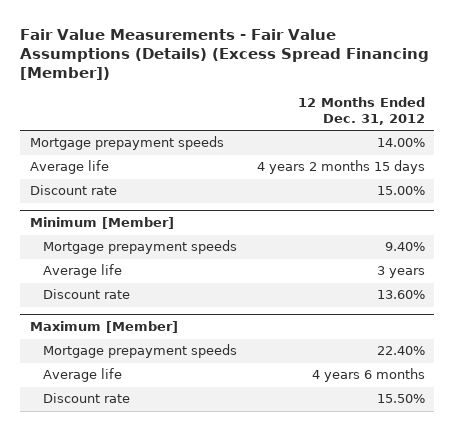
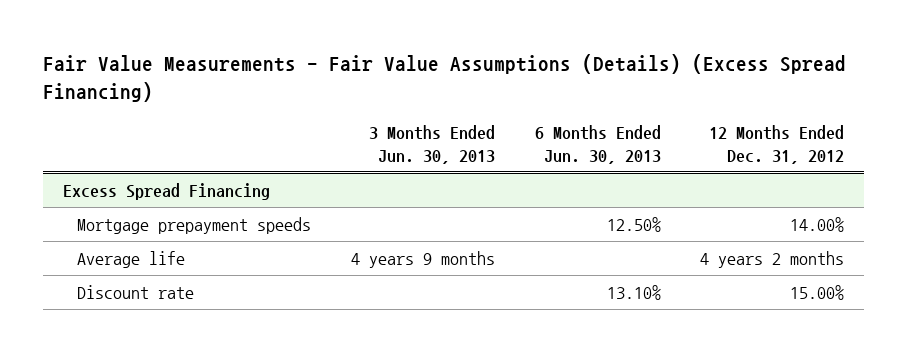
[20,28,430,81] Fair Value Measurements - Fair Value Assumptions (Details) (Excess Spread Financing [Member]) -> [42,54,846,103] Fair Value Measurements - Fair Value Assumptions (Details) (Excess Spread Financing)
none -> [369,125,496,164] 3 Months Ended Jun. 30, 2013
none -> [534,125,661,164] 6 Months Ended Jun. 30, 2013
none -> [62,182,270,200] Excess Spread Financing
[256,160,425,175] 4 years 2 months 15 days -> [700,250,845,268] 4 years 2 months
[30,217,175,230] Minimum [Member] -> none
[43,240,238,255] Mortgage prepayment speeds -> none
[43,264,123,279] Average life -> none
[43,289,131,300] Discount rate -> none
[30,321,179,334] Maximum [Member] -> none
[43,344,238,359] Mortgage prepayment speeds -> none
[43,368,123,383] Average life -> none
[43,393,131,404] Discount rate -> none

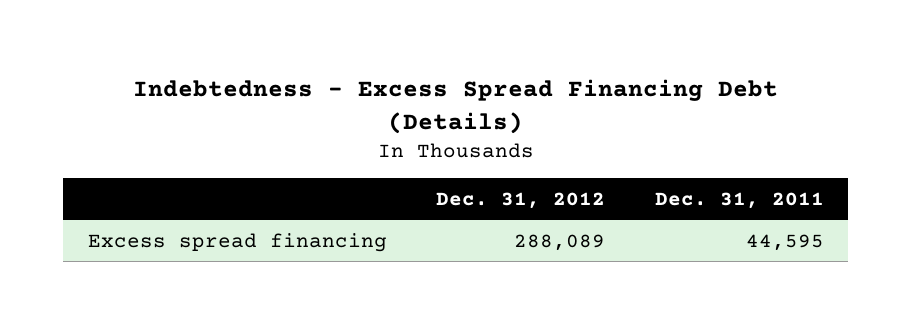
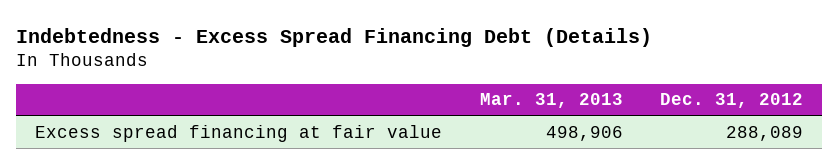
[654,191,824,209] Dec. 31, 2011 -> none
none -> [479,93,623,109] Mar. 31, 2013
[87,232,387,252] Excess spread financing -> [34,124,442,142] Excess spread financing at fair value

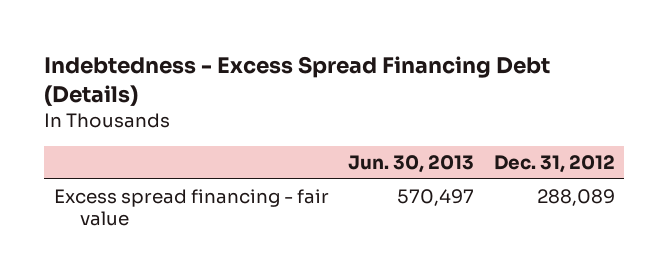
[479,93,623,109] Mar. 31, 2013 -> none
none -> [348,155,475,174] Jun. 30, 2013
[34,124,442,142] Excess spread financing at fair value -> [53,189,329,226] Excess spread financing - fair value

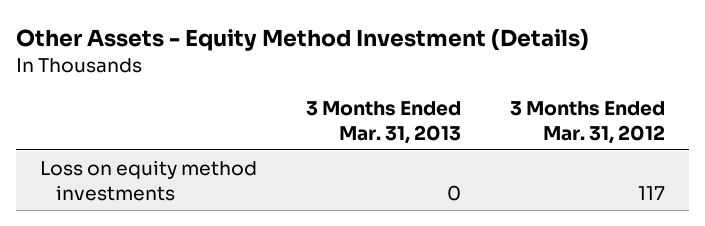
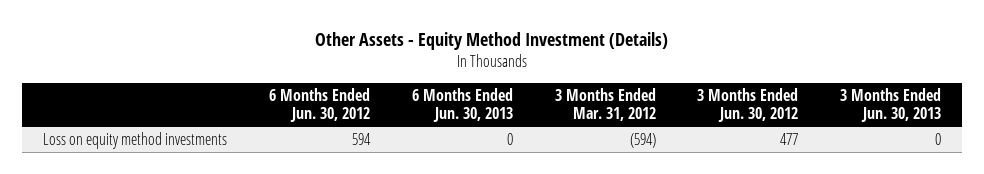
[305,101,461,144] 3 Months Ended Mar. 31, 2013 -> none
none -> [269,87,371,122] 6 Months Ended Jun. 30, 2012
none -> [411,87,513,122] 6 Months Ended Jun. 30, 2013
none -> [697,87,799,122] 3 Months Ended Jun. 30, 2012
none -> [840,87,942,122] 3 Months Ended Jun. 30, 2013
[637,185,665,200] 117 -> [629,133,656,149] (594)

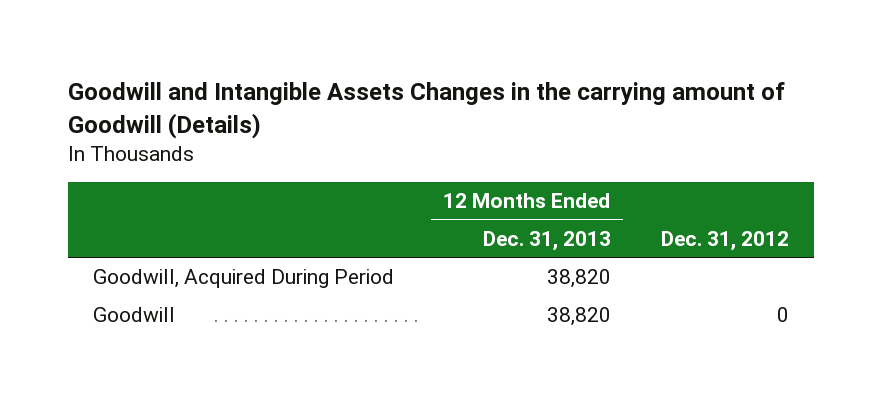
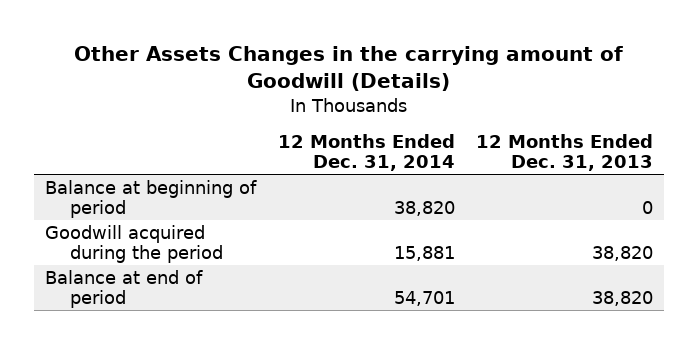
[67,82,785,139] Goodwill and Intangible Assets Changes in the carrying amount of Goodwill (Details) -> [74,46,624,92] Other Assets Changes in the carrying amount of Goodwill (Details)
[660,230,789,251] Dec. 31, 2012 -> none
none -> [277,134,455,172] 12 Months Ended Dec. 31, 2014
none -> [44,179,257,218] Balance at beginning of period
[92,269,394,289] Goodwill, Acquired During Period -> [44,224,223,263] Goodwill acquired during the period
[92,307,175,323] Goodwill -> [44,269,203,308] Balance at end of period

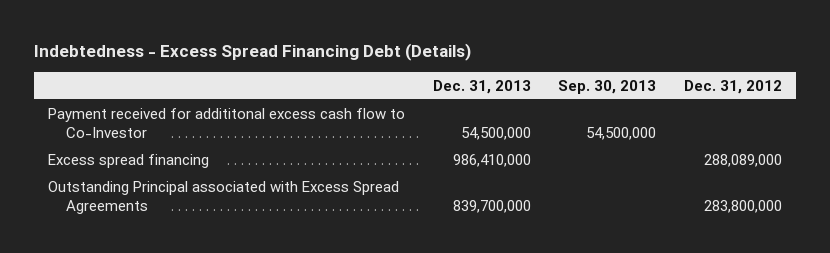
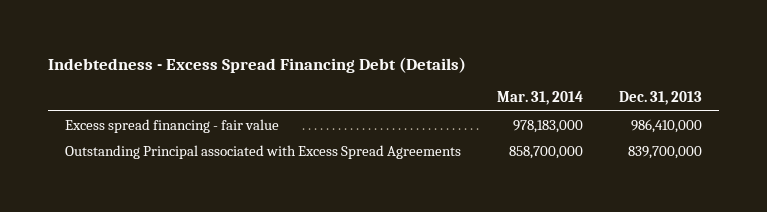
[558,79,657,94] Sep. 30, 2013 -> none
[684,79,783,94] Dec. 31, 2012 -> none
none -> [497,91,584,106] Mar. 31, 2014
[48,107,406,138] Payment received for addititonal excess cash flow to Co-Investor -> none
[48,153,210,168] Excess spread financing -> [65,119,280,134] Excess spread financing - fair value

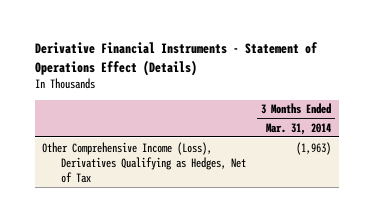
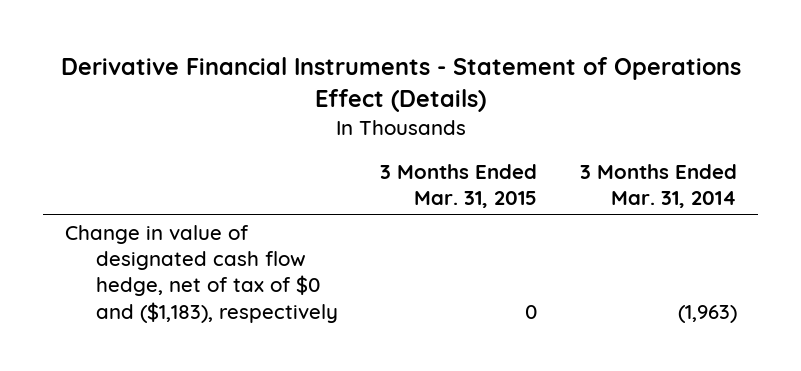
none -> [380,164,538,209] 3 Months Ended Mar. 31, 2015
[42,141,246,183] Other Comprehensive Income (Loss), Derivatives Qualifying as Hedges, Net of Tax -> [64,224,339,323] Change in value of designated cash flow hedge, net of tax of $0 and ($1,183), respectively

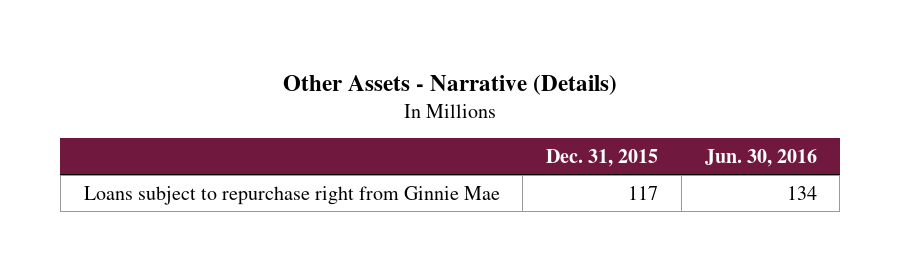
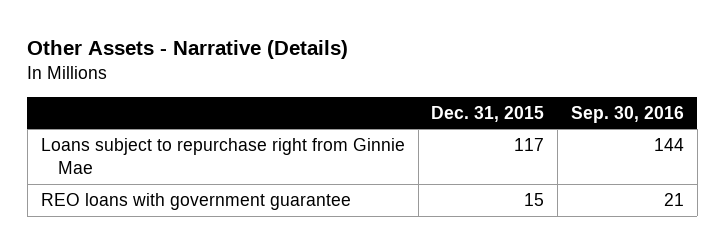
[704,148,817,167] Jun. 30, 2016 -> none
none -> [570,105,684,123] Sep. 30, 2016
none -> [40,192,351,210] REO loans with government guarantee

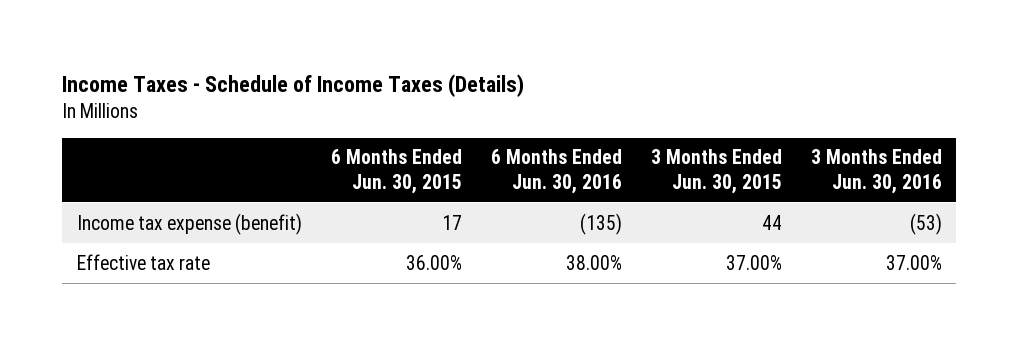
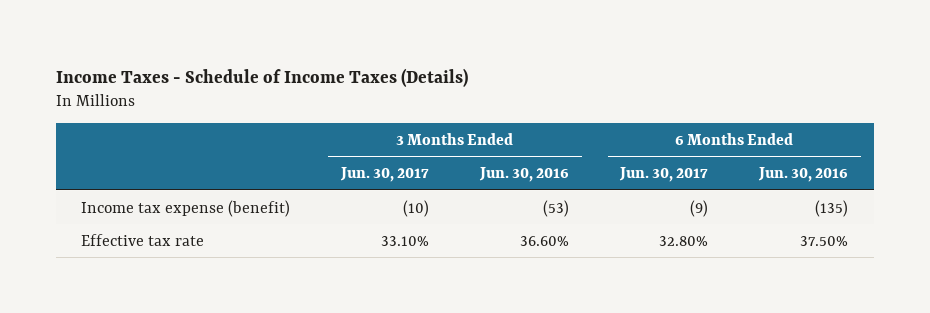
[330,149,462,194] 6 Months Ended Jun. 30, 2015 -> none
[650,149,782,194] 3 Months Ended Jun. 30, 2015 -> none
none -> [340,166,430,182] Jun. 30, 2017
none -> [619,166,709,182] Jun. 30, 2017
[565,254,622,270] 38.00% -> [800,235,849,246] 37.50%
[885,254,942,270] 37.00% -> [520,235,570,246] 36.60%

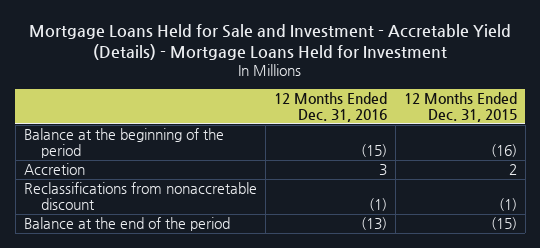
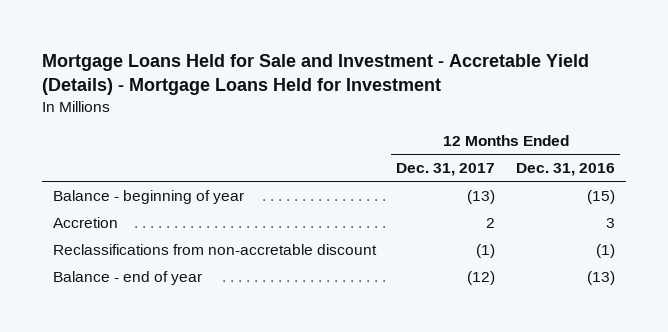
[403,92,517,122] 12 Months Ended Dec. 31, 2015 -> none
none -> [396,163,496,177] Dec. 31, 2017
[23,128,224,159] Balance at the beginning of the period -> [52,189,244,204] Balance - beginning of year
[23,182,257,211] Reclassifications from nonaccretable discount -> [52,243,377,255] Reclassifications from non-accretable discount
[23,217,230,232] Balance at the end of the period -> [52,270,202,285] Balance - end of year

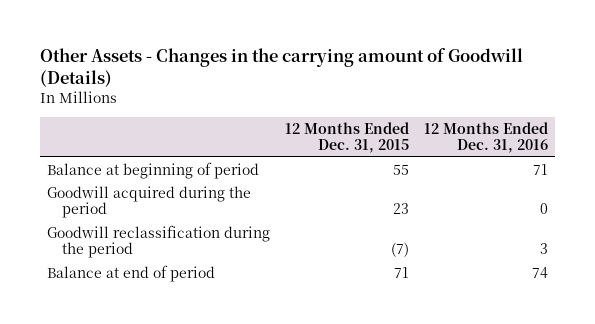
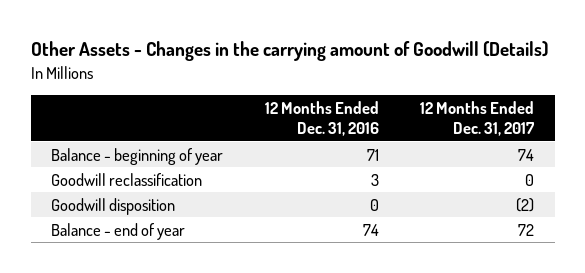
[285,121,410,154] 12 Months Ended Dec. 31, 2015 -> none
none -> [420,100,536,136] 12 Months Ended Dec. 31, 2017
[47,185,252,219] Goodwill acquired during the period -> none
[47,161,260,179] Balance at beginning of period -> [51,147,224,165] Balance - beginning of year
[47,224,271,259] Goodwill reclassification during the period -> [51,172,203,186] Goodwill reclassification
none -> [51,197,176,215] Goodwill disposition
[47,264,216,282] Balance at end of period -> [51,222,186,240] Balance - end of year

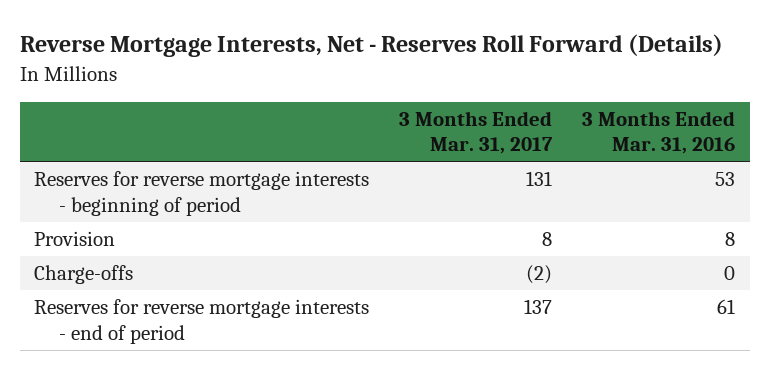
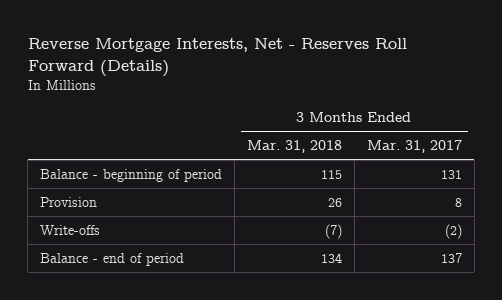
[581,110,735,155] 3 Months Ended Mar. 31, 2016 -> none
none -> [246,140,342,154] Mar. 31, 2018
[34,170,370,216] Reserves for reverse mortgage interests - beginning of period -> [40,168,223,182] Balance - beginning of period
[34,264,134,284] Charge-offs -> [40,224,101,235] Write-offs
[34,298,370,344] Reserves for reverse mortgage interests - end of period -> [40,252,185,266] Balance - end of period

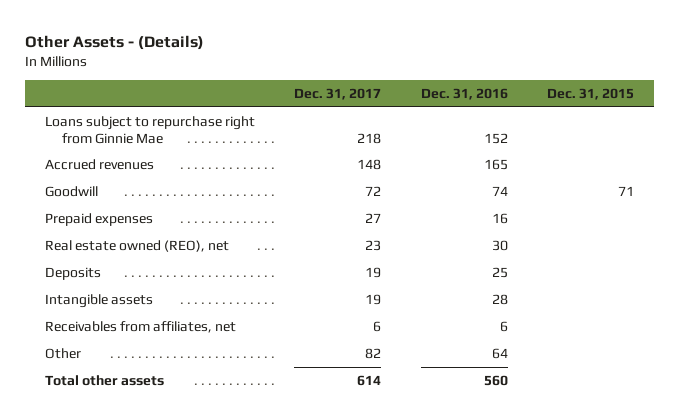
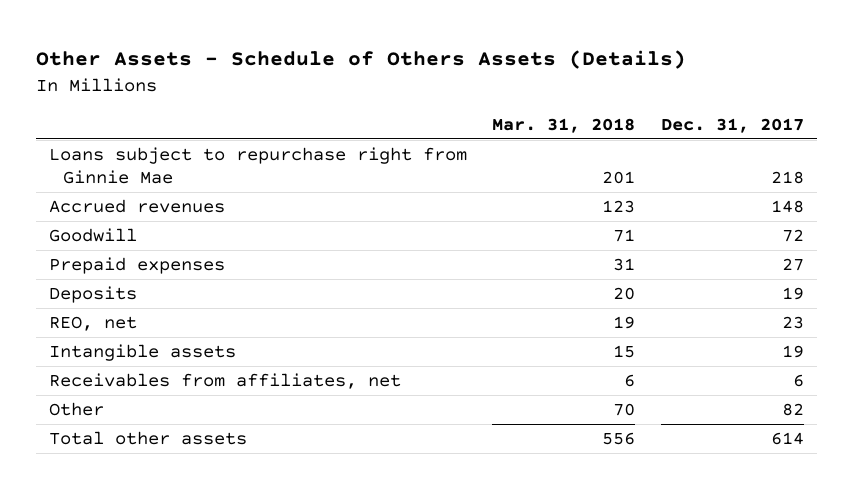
[25,35,205,51] Other Assets - (Details) -> [35,50,686,70] Other Assets - Schedule of Others Assets (Details)
[420,88,508,101] Dec. 31, 2016 -> none
[547,88,635,101] Dec. 31, 2015 -> none
none -> [492,117,636,133] Mar. 31, 2018
[44,239,229,252] Real estate owned (REO), net -> none
none -> [48,316,137,332] REO, net

